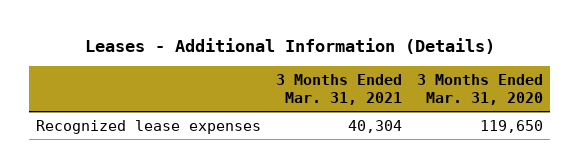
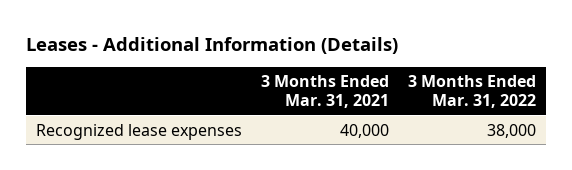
[417,73,544,106] 3 Months Ended Mar. 31, 2020 -> none
none -> [408,74,537,109] 3 Months Ended Mar. 31, 2022
[348,119,403,133] 40,304 -> [340,123,390,138] 40,000

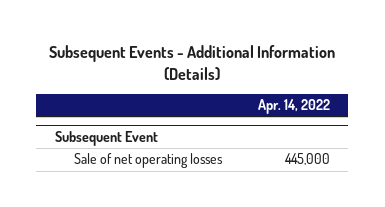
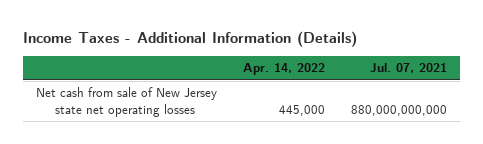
[49,45,336,80] Subsequent Events - Additional Information (Details) -> [22,30,357,47] Income Taxes - Additional Information (Details)
none -> [369,63,447,74] Jul. 07, 2021
[54,130,158,146] Subsequent Event -> none
[74,153,224,169] Sale of net operating losses -> [35,87,217,118] Net cash from sale of New Jersey state net operating losses

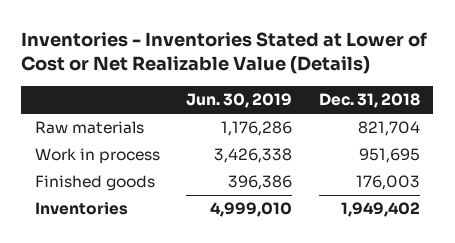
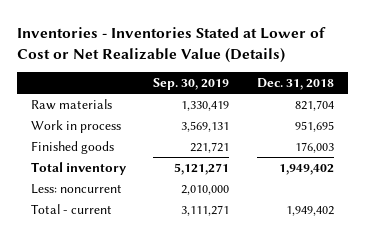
[186,93,293,109] Jun. 30, 2019 -> none
none -> [153,78,230,91] Sep. 30, 2019
none -> [30,161,126,175] Total inventory
none -> [30,183,122,194] Less: noncurrent
[34,202,128,216] Inventories -> [30,203,112,214] Total - current

